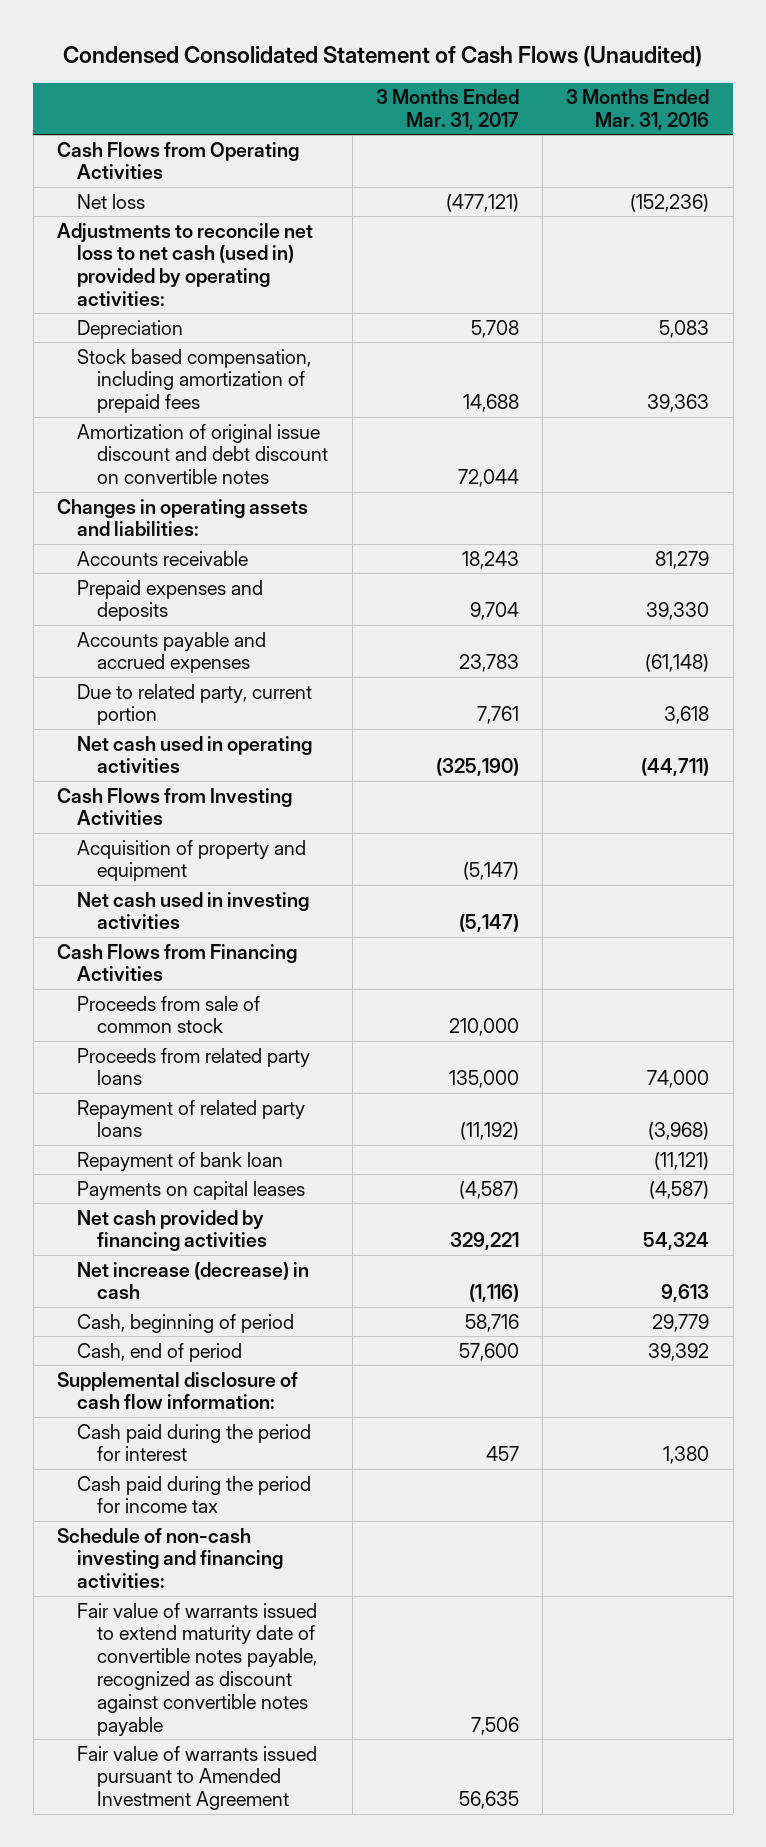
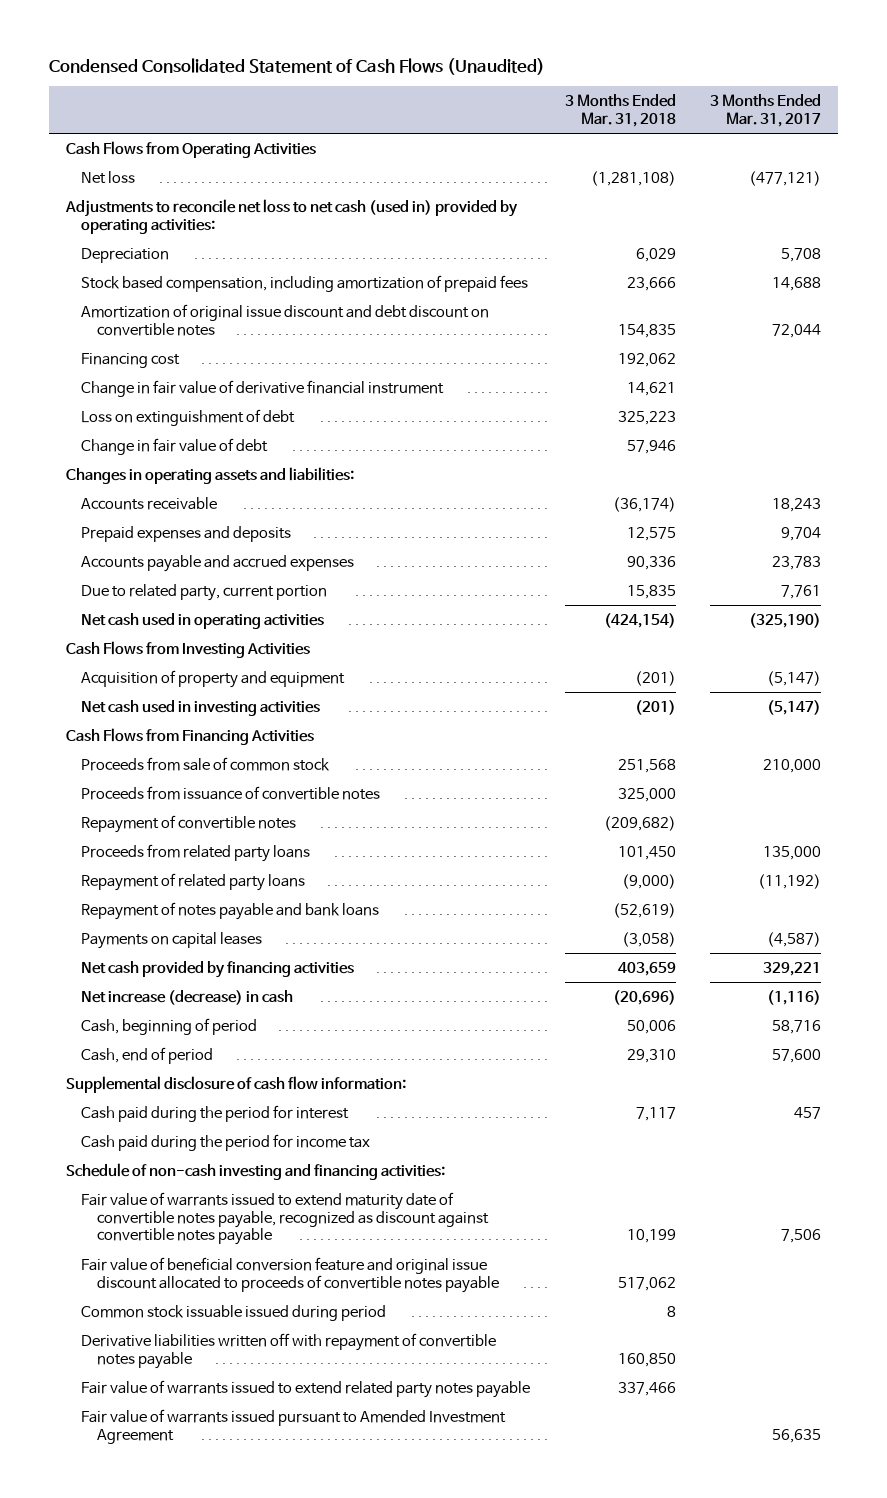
[566,89,710,131] 3 Months Ended Mar. 31, 2016 -> none
none -> [564,94,676,127] 3 Months Ended Mar. 31, 2018
none -> [81,352,181,368] Financing cost
none -> [81,379,445,397] Change in fair value of derivative financial instrument
none -> [81,408,296,426] Loss on extinguishment of debt
none -> [81,437,269,455] Change in fair value of debt
none -> [81,785,381,800] Proceeds from issuance of convertible notes
none -> [81,814,297,833] Repayment of convertible notes
[77,1151,284,1171] Repayment of bank loan -> [81,901,380,920] Repayment of notes payable and bank loans
none -> [81,1256,499,1293] Fair value of beneficial conversion feature and original issue discount allocated to proceeds of convertible notes payable
none -> [81,1304,387,1321] Common stock issuable issued during period
none -> [81,1332,497,1369] Derivative liabilities written off with repayment of convertible notes payable
none -> [81,1379,531,1398] Fair value of warrants issued to extend related party notes payable

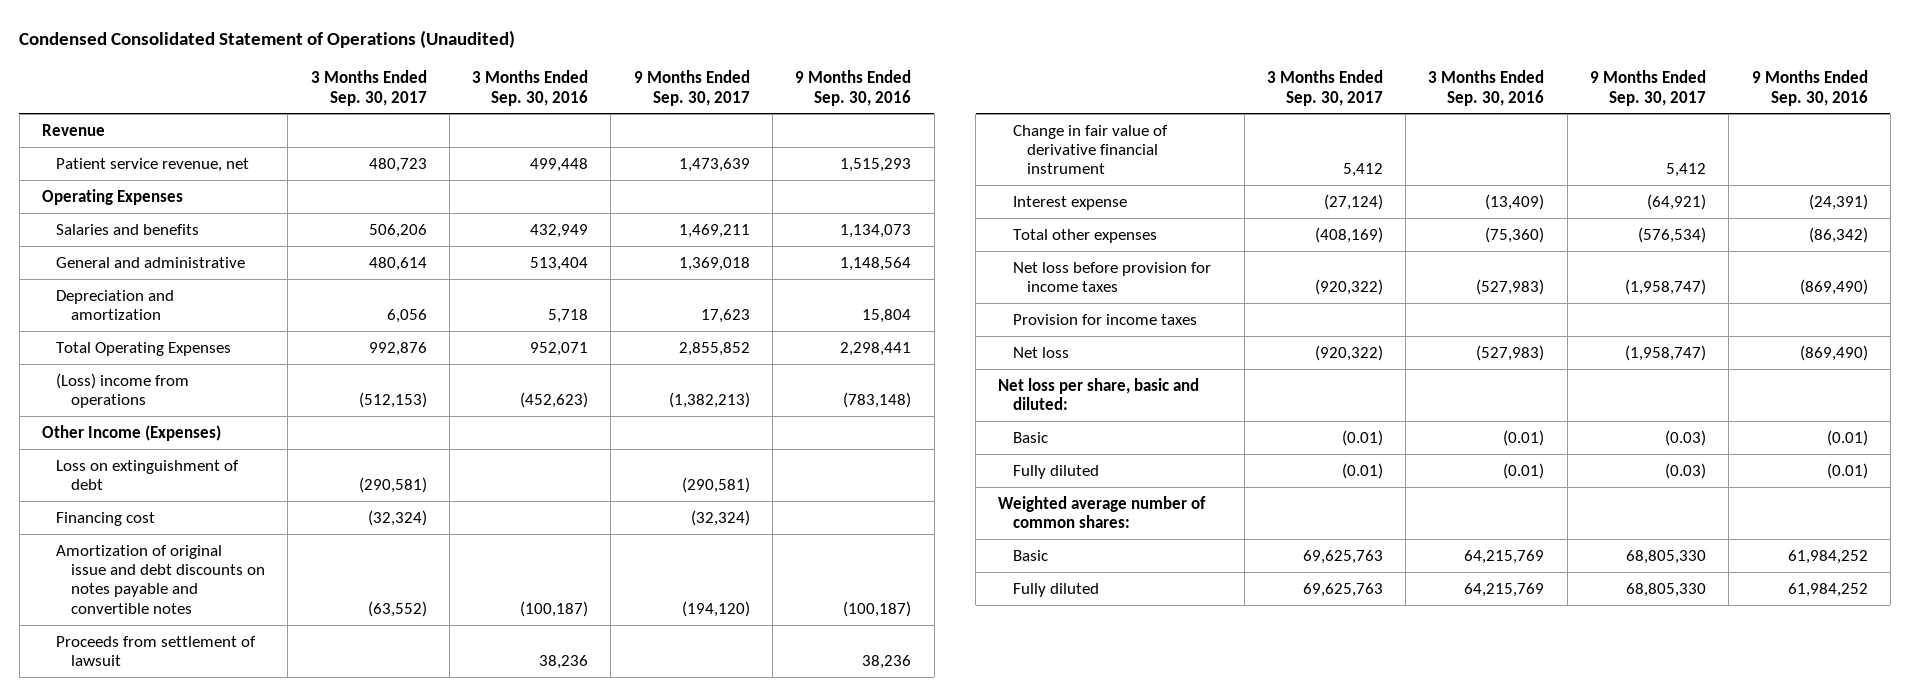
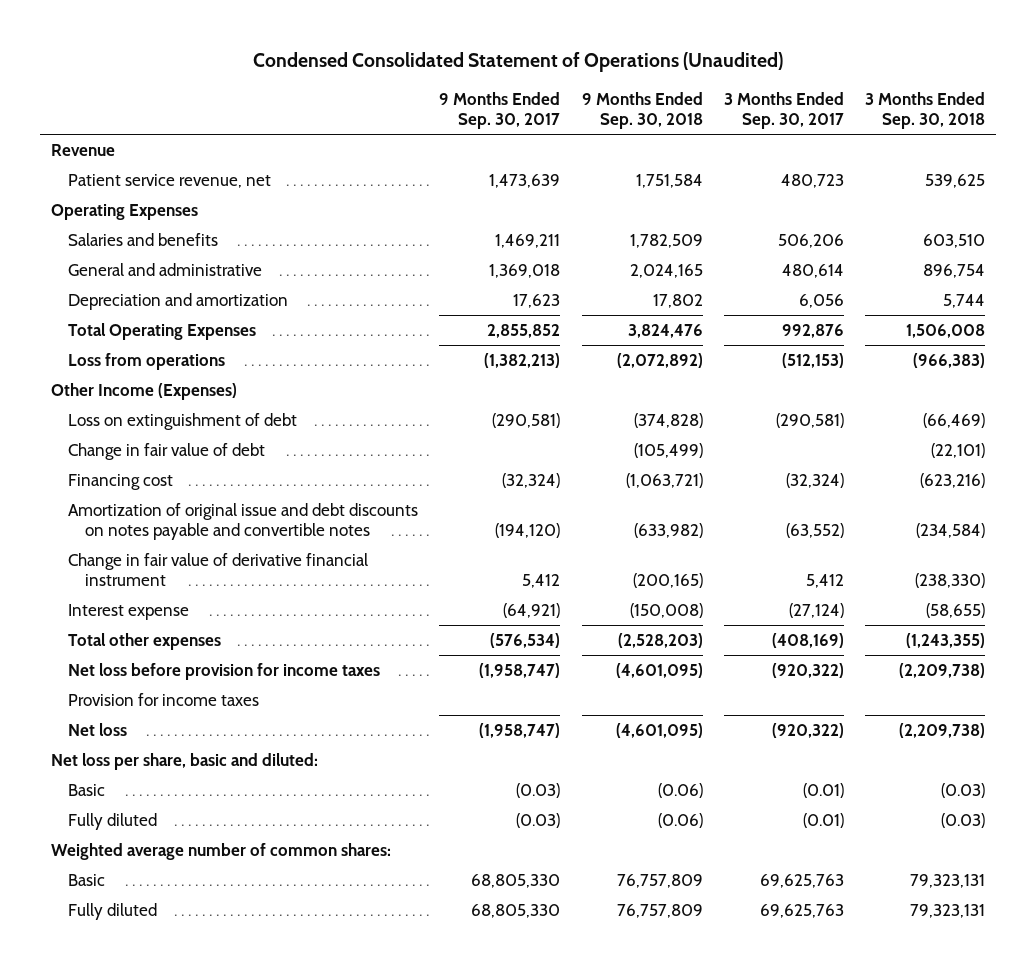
[472,70,589,106] 3 Months Ended Sep. 30, 2016 -> none
[795,70,912,106] 9 Months Ended Sep. 30, 2016 -> none
none -> [581,92,703,130] 9 Months Ended Sep. 30, 2018
none -> [865,92,986,130] 3 Months Ended Sep. 30, 2018
[56,372,190,409] (Loss) income from operations -> [68,353,226,371] Loss from operations
none -> [68,443,266,461] Change in fair value of debt
[56,635,257,667] Proceeds from settlement of lawsuit -> none

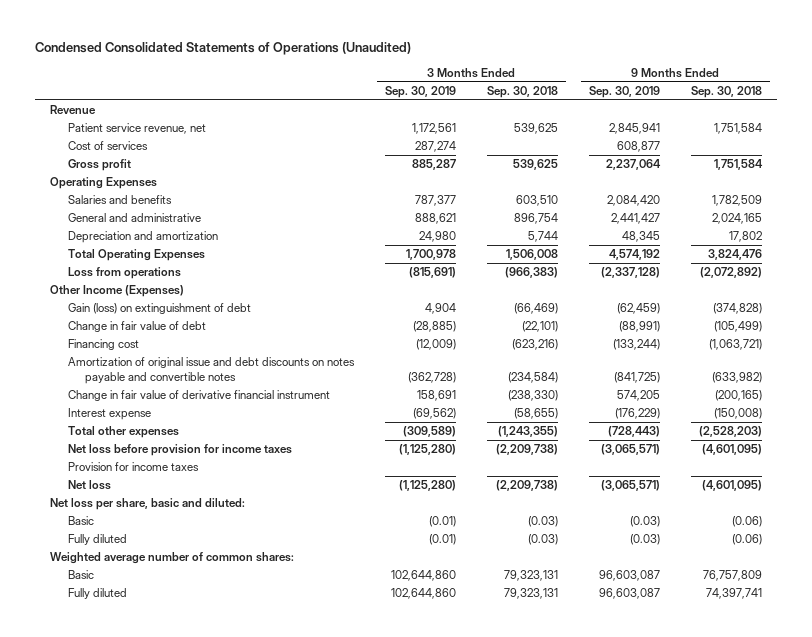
[253,51,784,72] Condensed Consolidated Statement of Operations (Unaudited) -> [34,42,411,56] Condensed Consolidated Statements of Operations (Unaudited)
[439,92,561,130] 9 Months Ended Sep. 30, 2017 -> none
[723,92,844,130] 3 Months Ended Sep. 30, 2017 -> none
none -> [384,86,456,99] Sep. 30, 2019
none -> [588,86,660,99] Sep. 30, 2019
none -> [67,141,148,151] Cost of services
none -> [67,159,131,172] Gross profit
[68,413,298,431] Loss on extinguishment of debt -> [67,303,251,315] Gain (loss) on extinguishment of debt
[616,904,703,919] 76,757,809 -> [705,588,762,600] 74,397,741

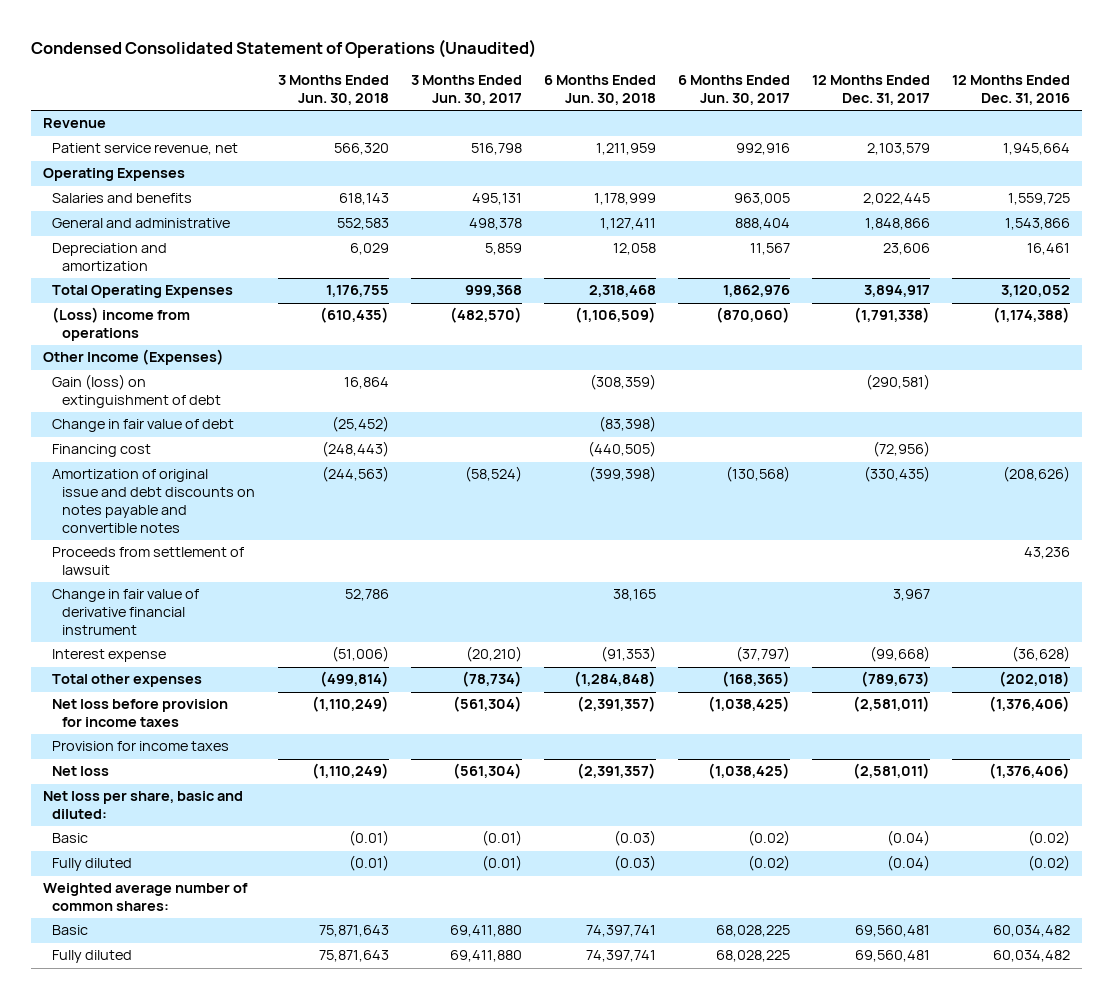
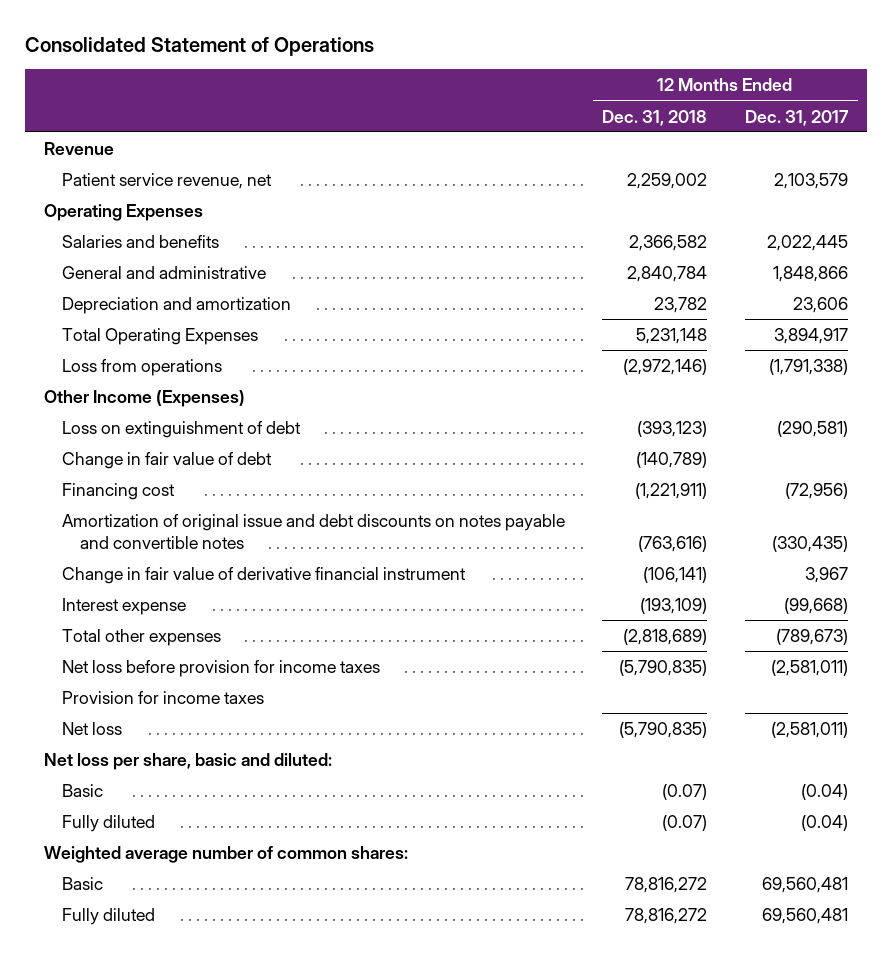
[31,38,537,58] Condensed Consolidated Statement of Operations (Unaudited) -> [24,36,374,56] Consolidated Statement of Operations
[277,75,389,106] 3 Months Ended Jun. 30, 2018 -> none
[410,75,522,106] 3 Months Ended Jun. 30, 2017 -> none
[543,75,656,106] 6 Months Ended Jun. 30, 2018 -> none
[678,75,791,106] 6 Months Ended Jun. 30, 2017 -> none
[952,75,1071,106] 12 Months Ended Dec. 31, 2016 -> none
none -> [602,109,708,126] Dec. 31, 2018
[52,307,191,342] (Loss) income from operations -> [61,359,222,377] Loss from operations
[52,374,222,409] Gain (loss) on extinguishment of debt -> [61,421,301,439] Loss on extinguishment of debt
[52,547,245,576] Proceeds from settlement of lawsuit -> none

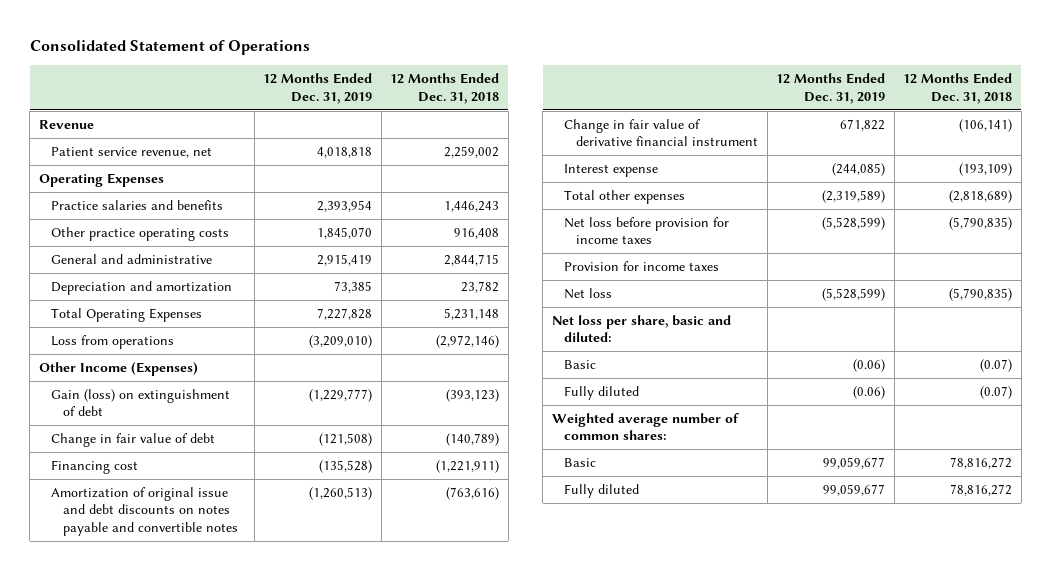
[745,109,850,126] Dec. 31, 2017 -> none
none -> [263,73,373,104] 12 Months Ended Dec. 31, 2019
[61,235,219,249] Salaries and benefits -> [51,199,224,210] Practice salaries and benefits
[629,235,708,252] 2,366,582 -> [444,200,500,212] 1,446,243
none -> [51,226,230,241] Other practice operating costs
[627,266,708,283] 2,840,784 -> [444,253,500,266] 2,844,715
[61,421,301,439] Loss on extinguishment of debt -> [51,388,231,417] Gain (loss) on extinguishment of debt

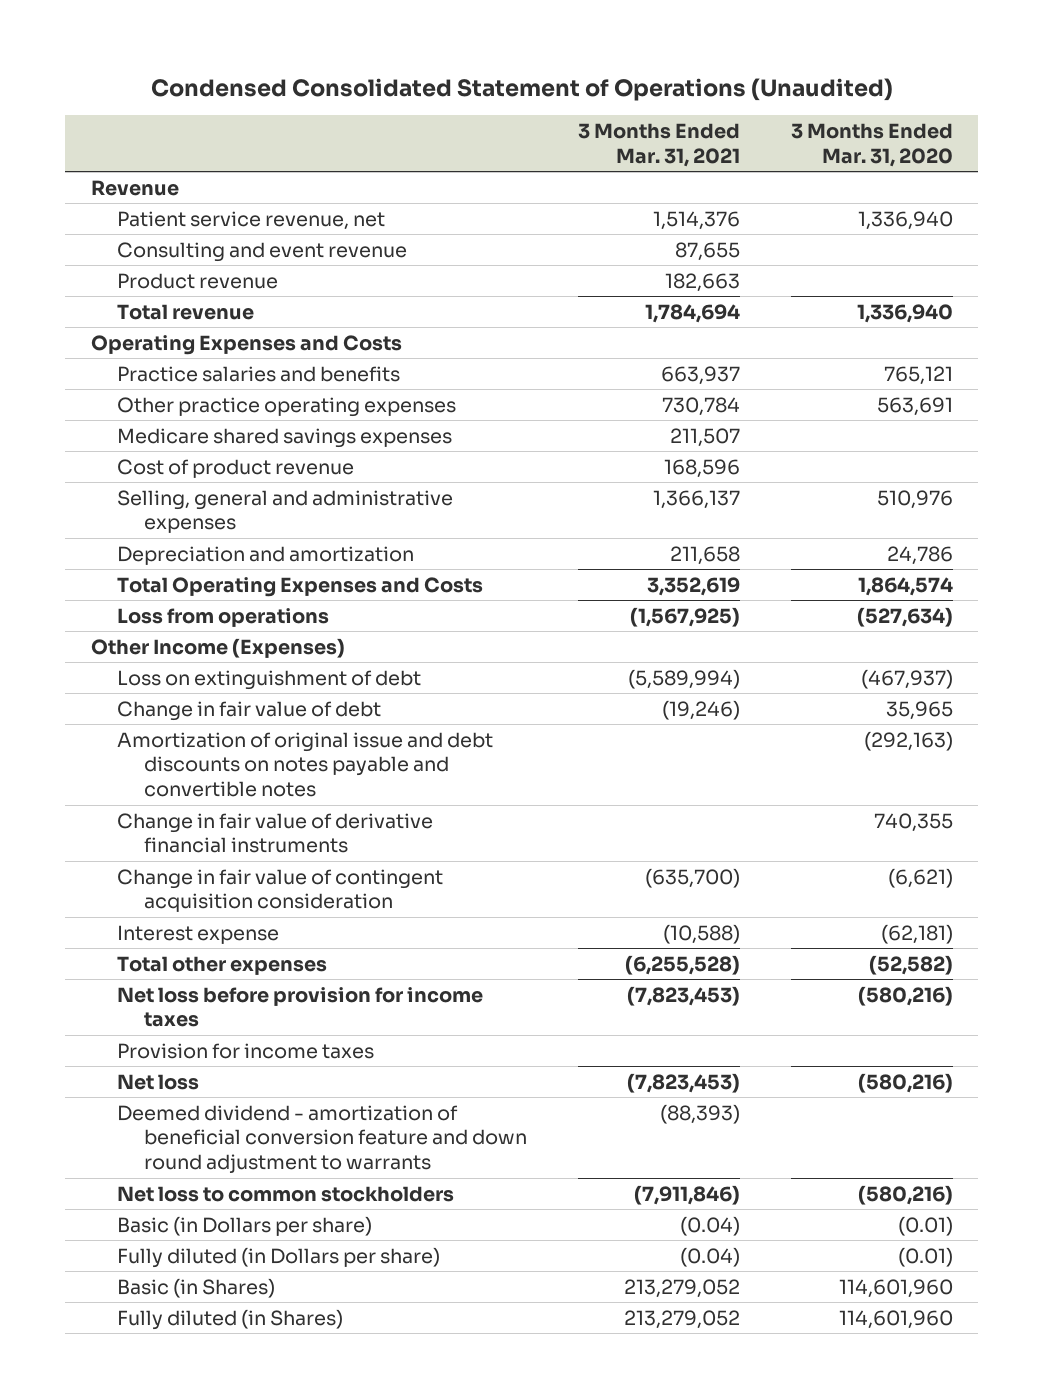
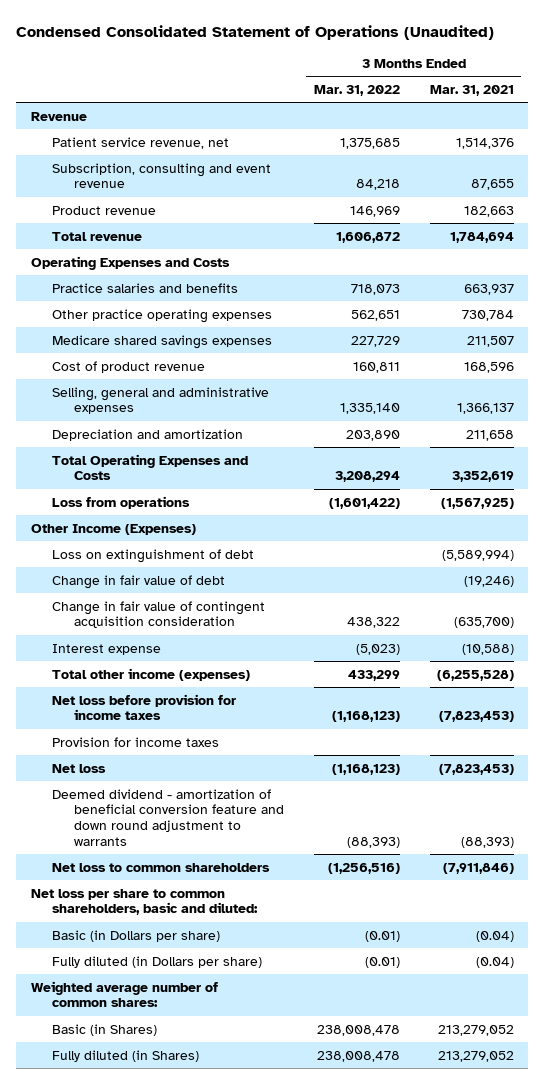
[790,122,953,167] 3 Months Ended Mar. 31, 2020 -> none
none -> [313,85,400,97] Mar. 31, 2022
[117,241,408,262] Consulting and event revenue -> [52,162,272,189] Subscription, consulting and event revenue
[117,731,494,798] Amortization of original issue and debt discounts on notes payable and convertible notes -> none
[117,812,434,854] Change in fair value of derivative financial instruments -> none
[117,955,328,975] Total other expenses -> [52,667,251,681] Total other income (expenses)
[117,1185,455,1202] Net loss to common stockholders -> [52,862,271,872] Net loss to common shareholders
none -> [30,888,259,916] Net loss per share to common shareholders, basic and diluted:
none -> [30,980,218,1008] Weighted average number of common shares:

